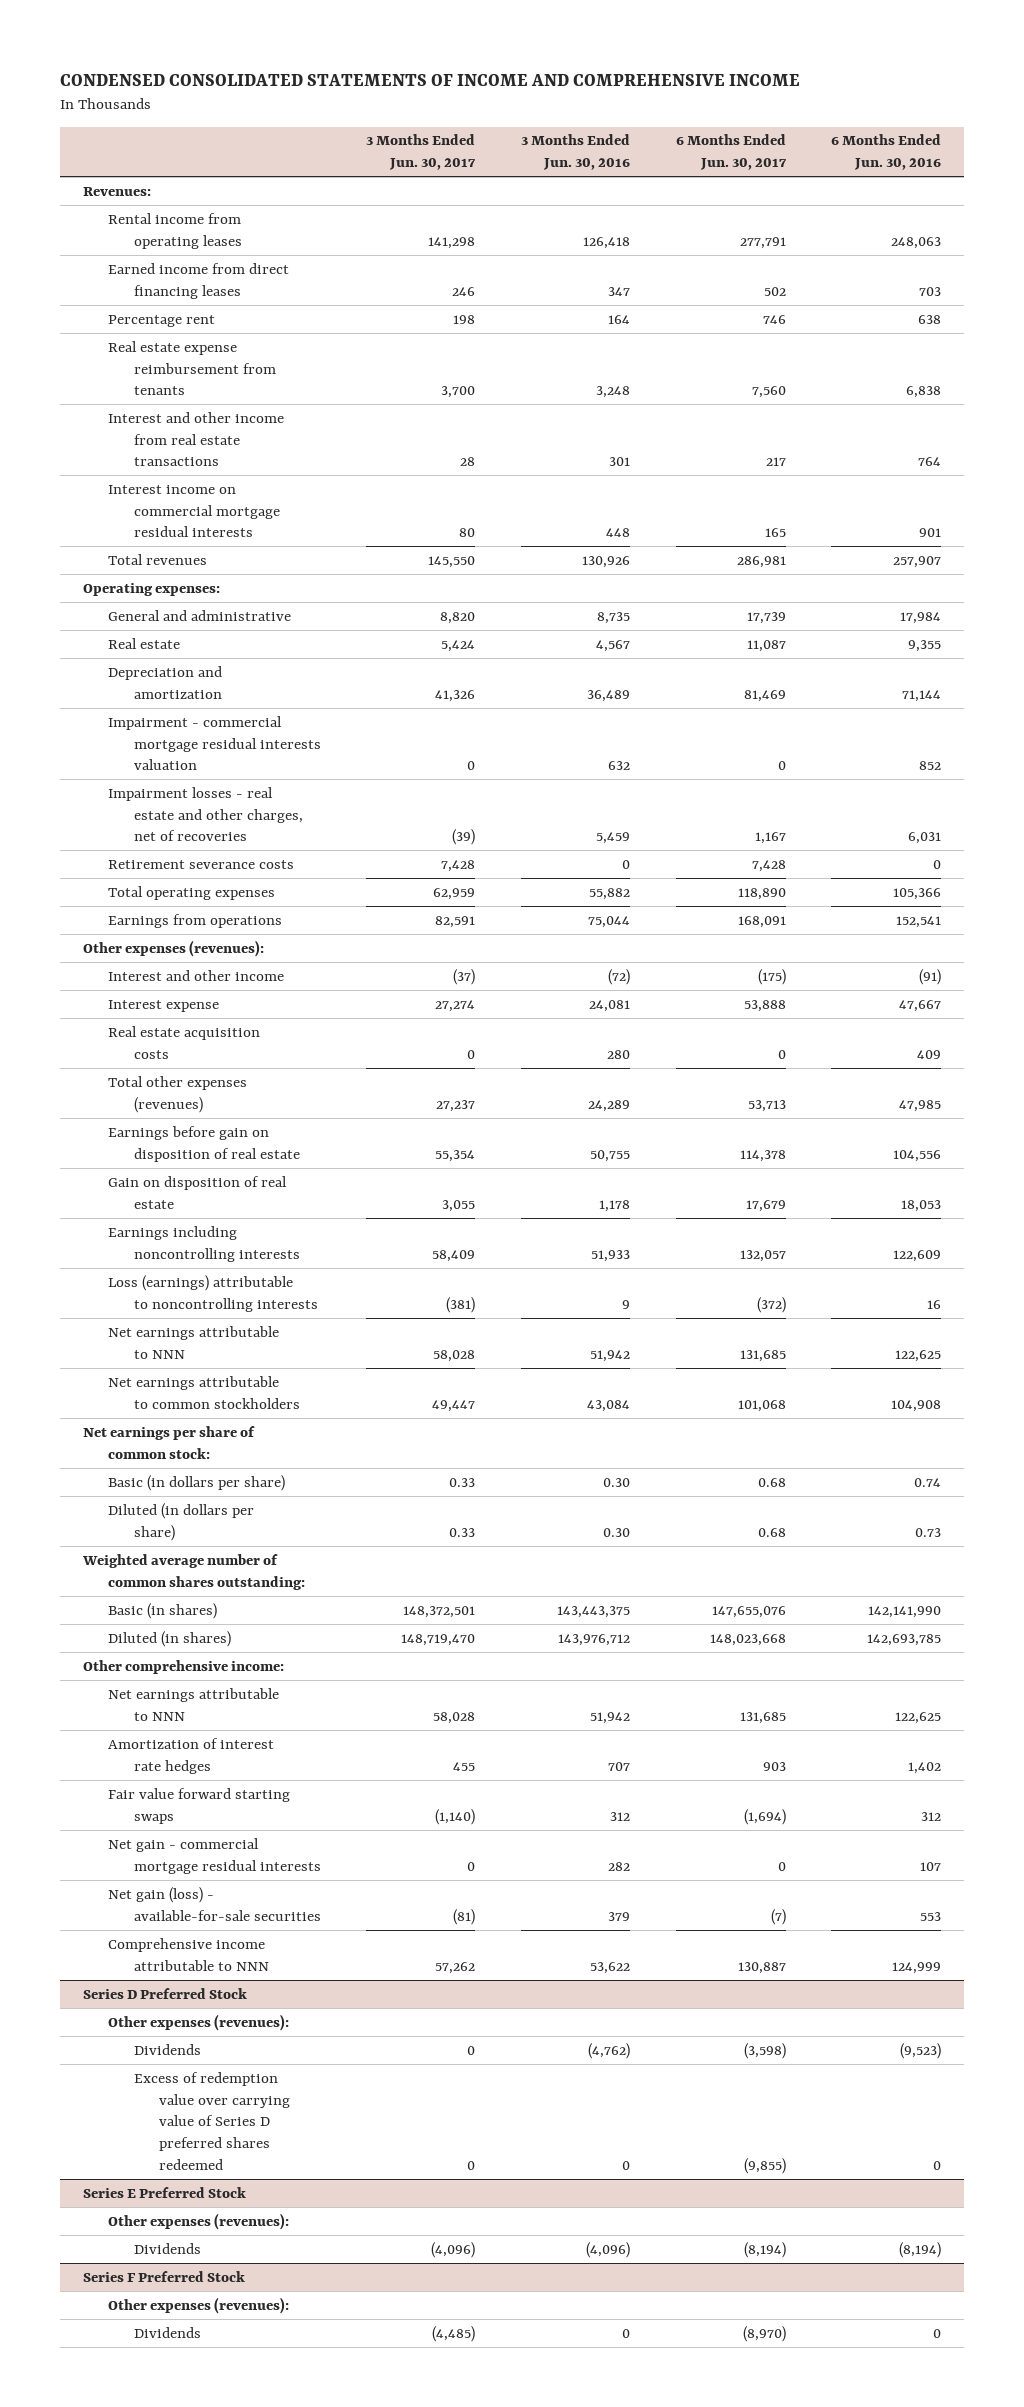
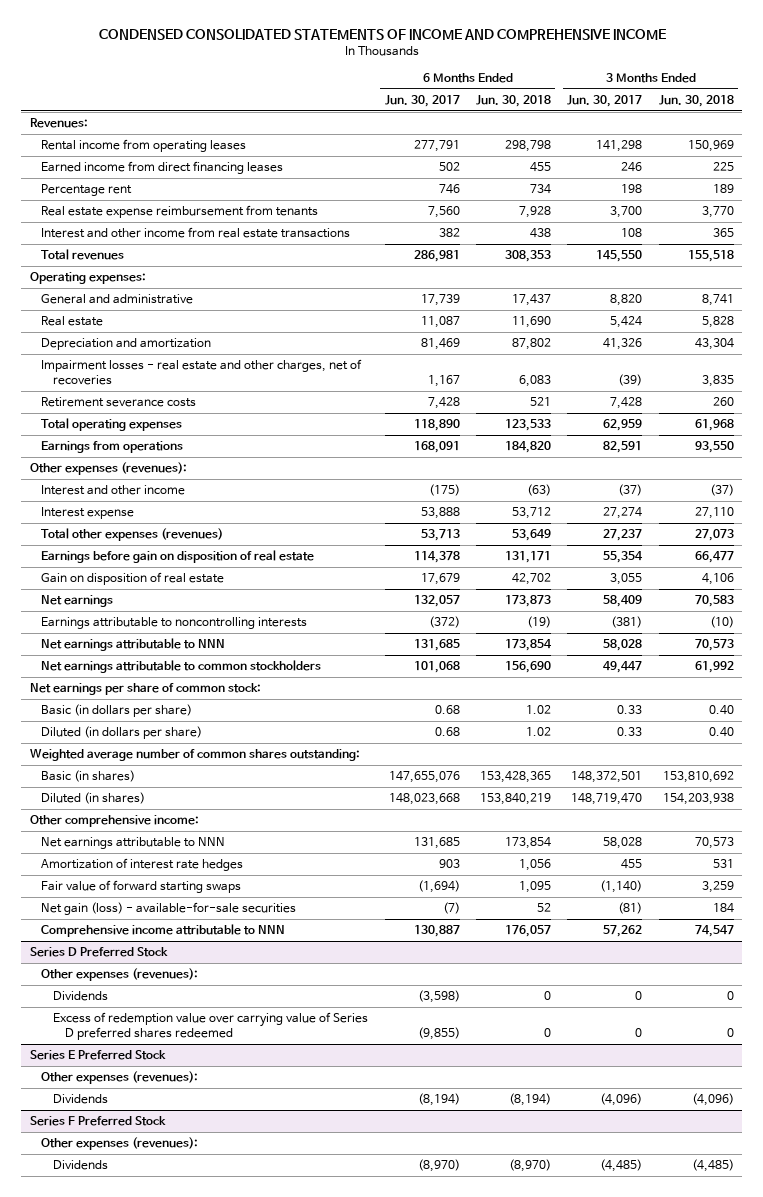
[520,134,630,171] 3 Months Ended Jun. 30, 2016 -> none
[831,134,942,171] 6 Months Ended Jun. 30, 2016 -> none
none -> [475,94,551,107] Jun. 30, 2018
none -> [658,94,734,107] Jun. 30, 2018
[108,484,280,538] Interest income on commercial mortgage residual interests -> none
[460,457,476,467] 28 -> [621,228,643,238] 108
[765,457,786,467] 217 -> [438,228,460,238] 382
[108,715,321,771] Impairment - commercial mortgage residual interests valuation -> none
[108,1025,261,1059] Real estate acquisition costs -> none
[108,1225,300,1262] Earnings including noncontrolling interests -> [41,595,114,608] Net earnings
[108,1274,318,1312] Loss (earnings) attributable to noncontrolling interests -> [41,617,308,630] Earnings attributable to noncontrolling interests
[108,1837,321,1874] Net gain - commercial mortgage residual interests -> none
[108,1787,291,1824] Fair value forward starting swaps -> [41,880,242,894] Fair value of forward starting swaps

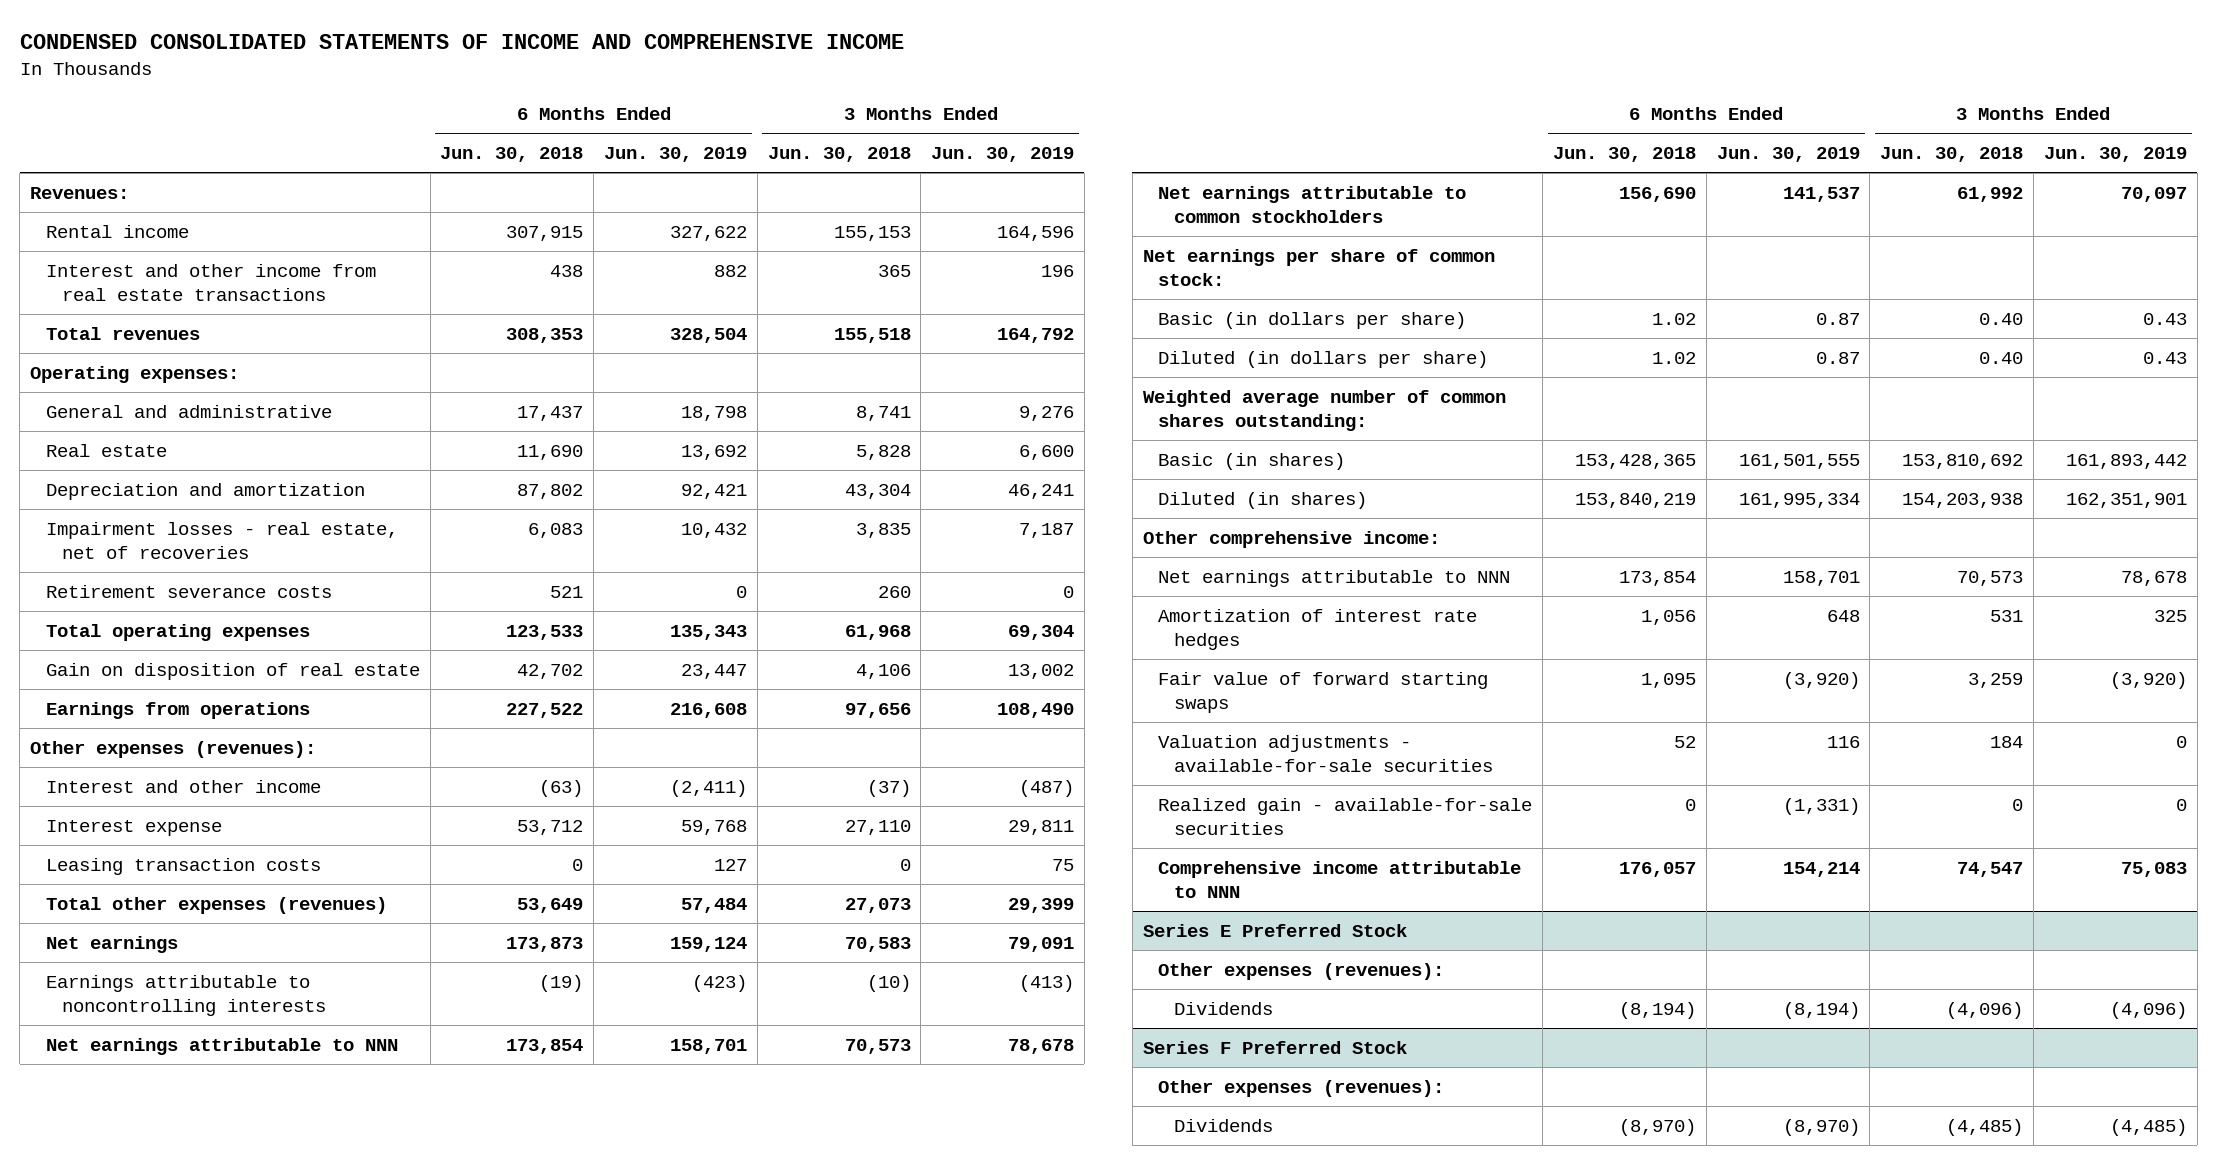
[384,94,460,107] Jun. 30, 2017 -> none
[567,94,643,107] Jun. 30, 2017 -> none
none -> [603,146,747,162] Jun. 30, 2019
none -> [931,146,1075,162] Jun. 30, 2019
[41,139,247,153] Rental income from operating leases -> none
[41,161,284,175] Earned income from direct financing leases -> none
[41,184,133,197] Percentage rent -> none
[41,205,319,219] Real estate expense reimbursement from tenants -> none
none -> [45,224,189,238] Rental income
[41,359,363,386] Impairment losses - real estate and other charges, net of recoveries -> [45,521,398,560] Impairment losses - real estate, net of recoveries
[41,572,225,586] Gain on disposition of real estate -> [45,662,420,680] Gain on disposition of real estate
[504,441,551,454] 184,820 -> [506,702,584,718] 227,522
[694,441,734,454] 93,550 -> [844,702,911,718] 97,656
none -> [45,857,321,875] Leasing transaction costs
[41,550,315,564] Earnings before gain on disposition of real estate -> none
[41,902,297,916] Net gain (loss) - available-for-sale securities -> [1158,734,1494,773] Valuation adjustments - available-for-sale securities
none -> [1158,797,1533,836] Realized gain - available-for-sale securities
[29,947,168,958] Series D Preferred Stock -> none
[41,968,199,982] Other expenses (revenues): -> none
[53,991,109,1002] Dividends -> none
[53,1012,369,1041] Excess of redemption value over carrying value of Series D preferred shares redeemed -> none

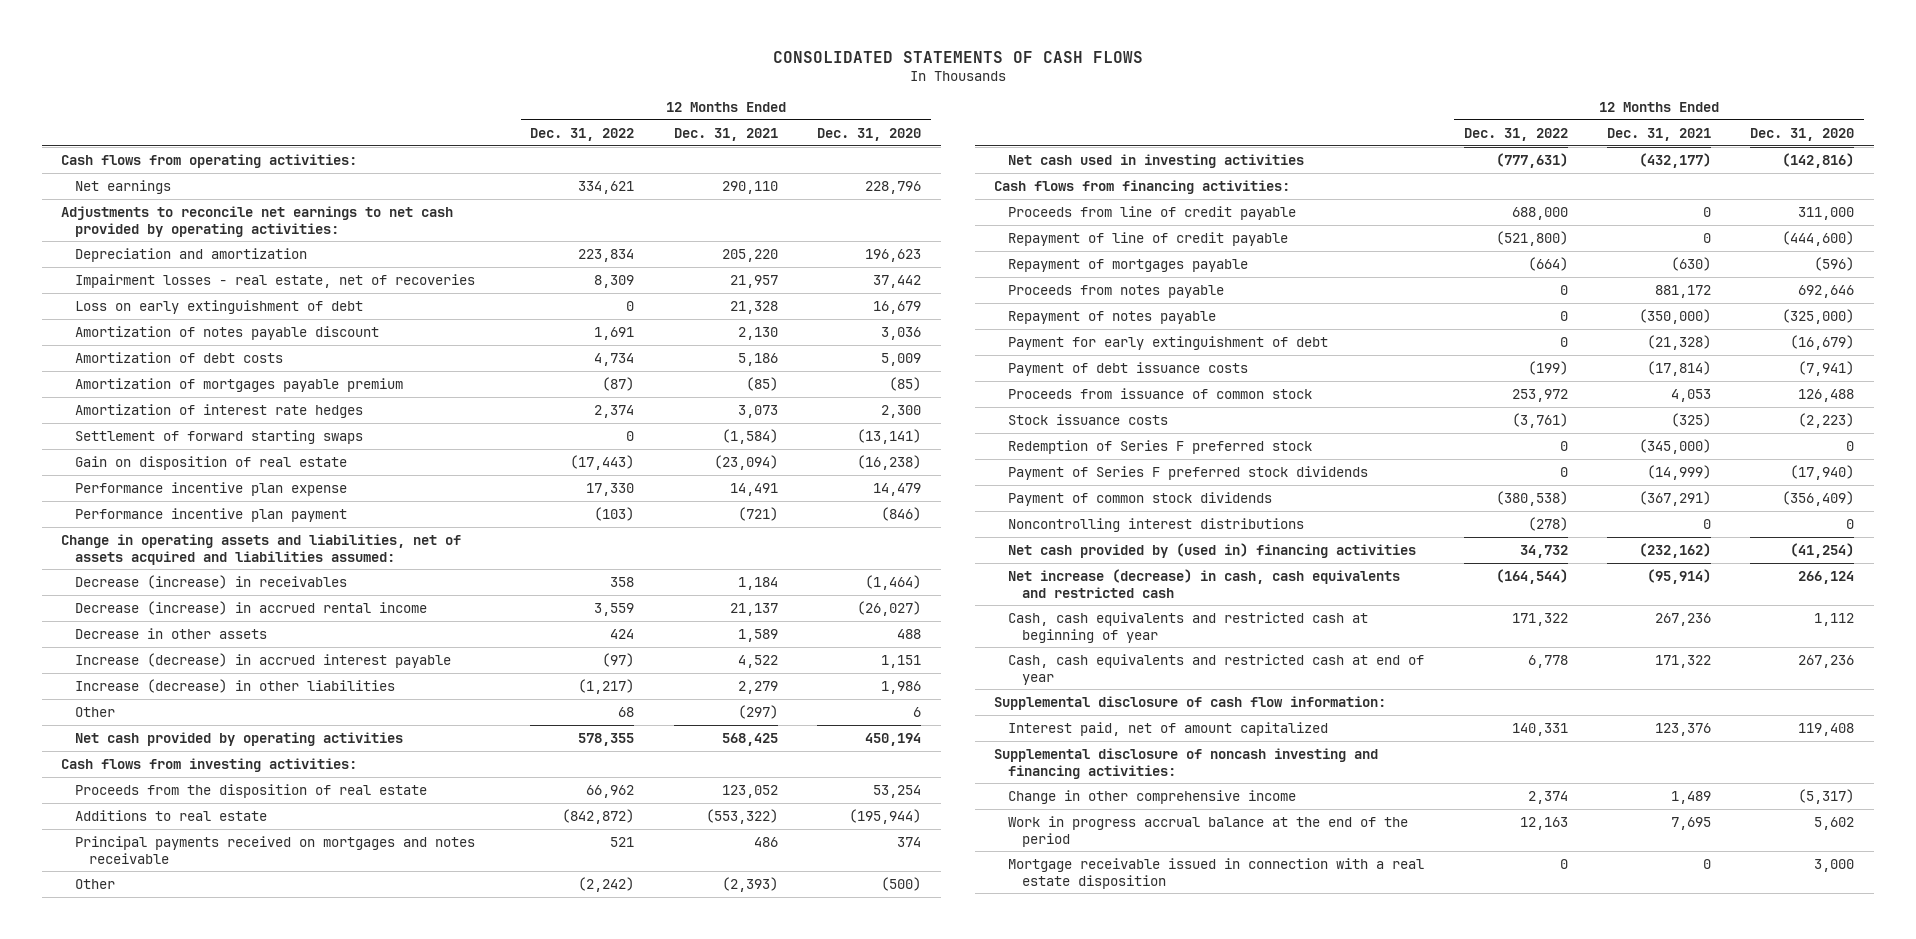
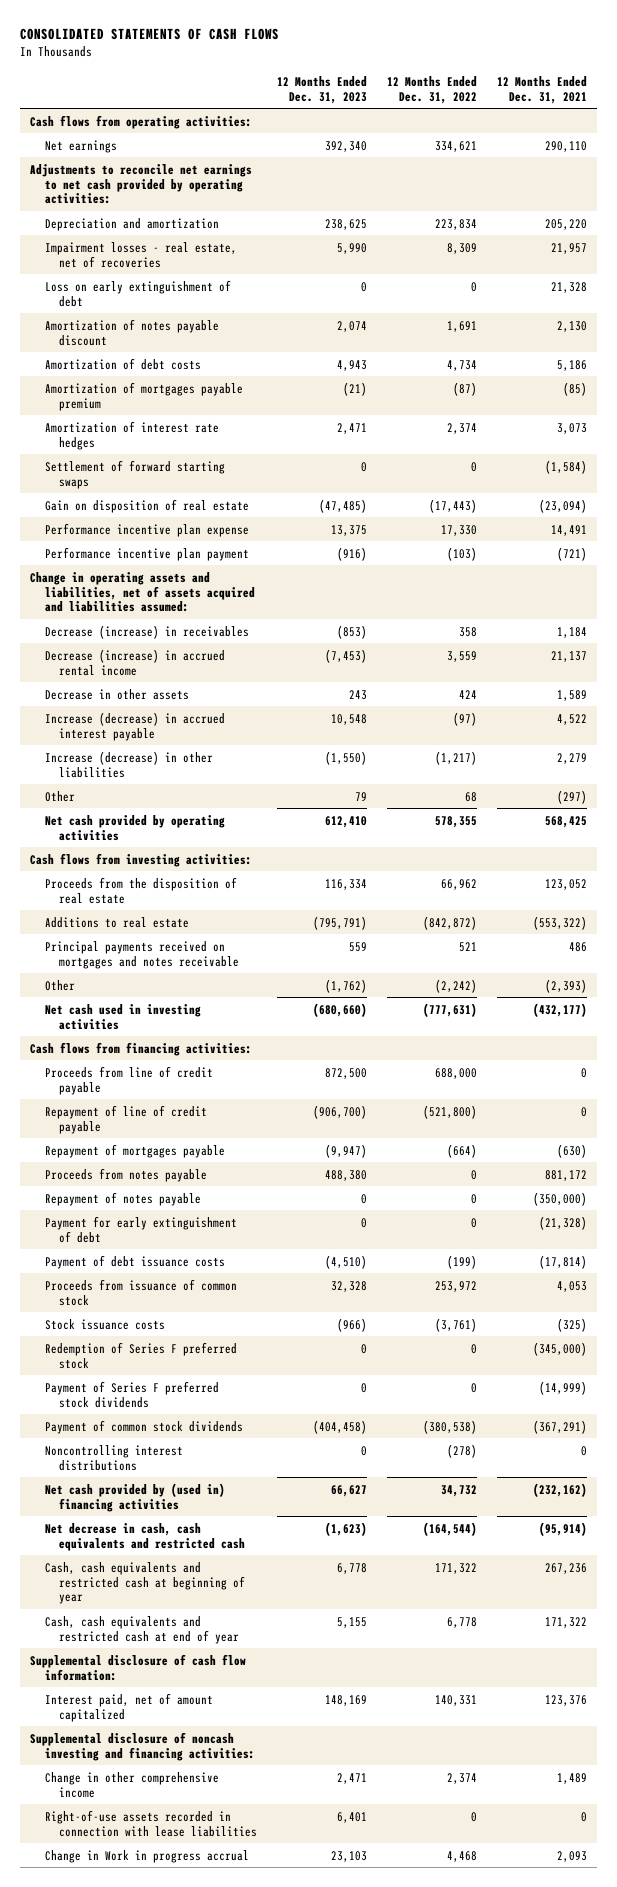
[817,127,922,141] Dec. 31, 2020 -> none
none -> [277,75,368,104] 12 Months Ended Dec. 31, 2023
[1008,568,1401,598] Net increase (decrease) in cash, cash equivalents and restricted cash -> [44,1522,246,1551] Net decrease in cash, cash equivalents and restricted cash
[1008,857,1425,889] Mortgage receivable issued in connection with a real estate disposition -> none
none -> [44,1809,258,1837] Right-of-use assets recorded in connection with lease liabilities
[1008,815,1409,847] Work in progress accrual balance at the end of the period -> [44,1849,249,1863] Change in Work in progress accrual
[1519,816,1568,830] 12,163 -> [447,1850,478,1862] 4,468
[1671,816,1712,830] 7,695 -> [557,1850,588,1862] 2,093

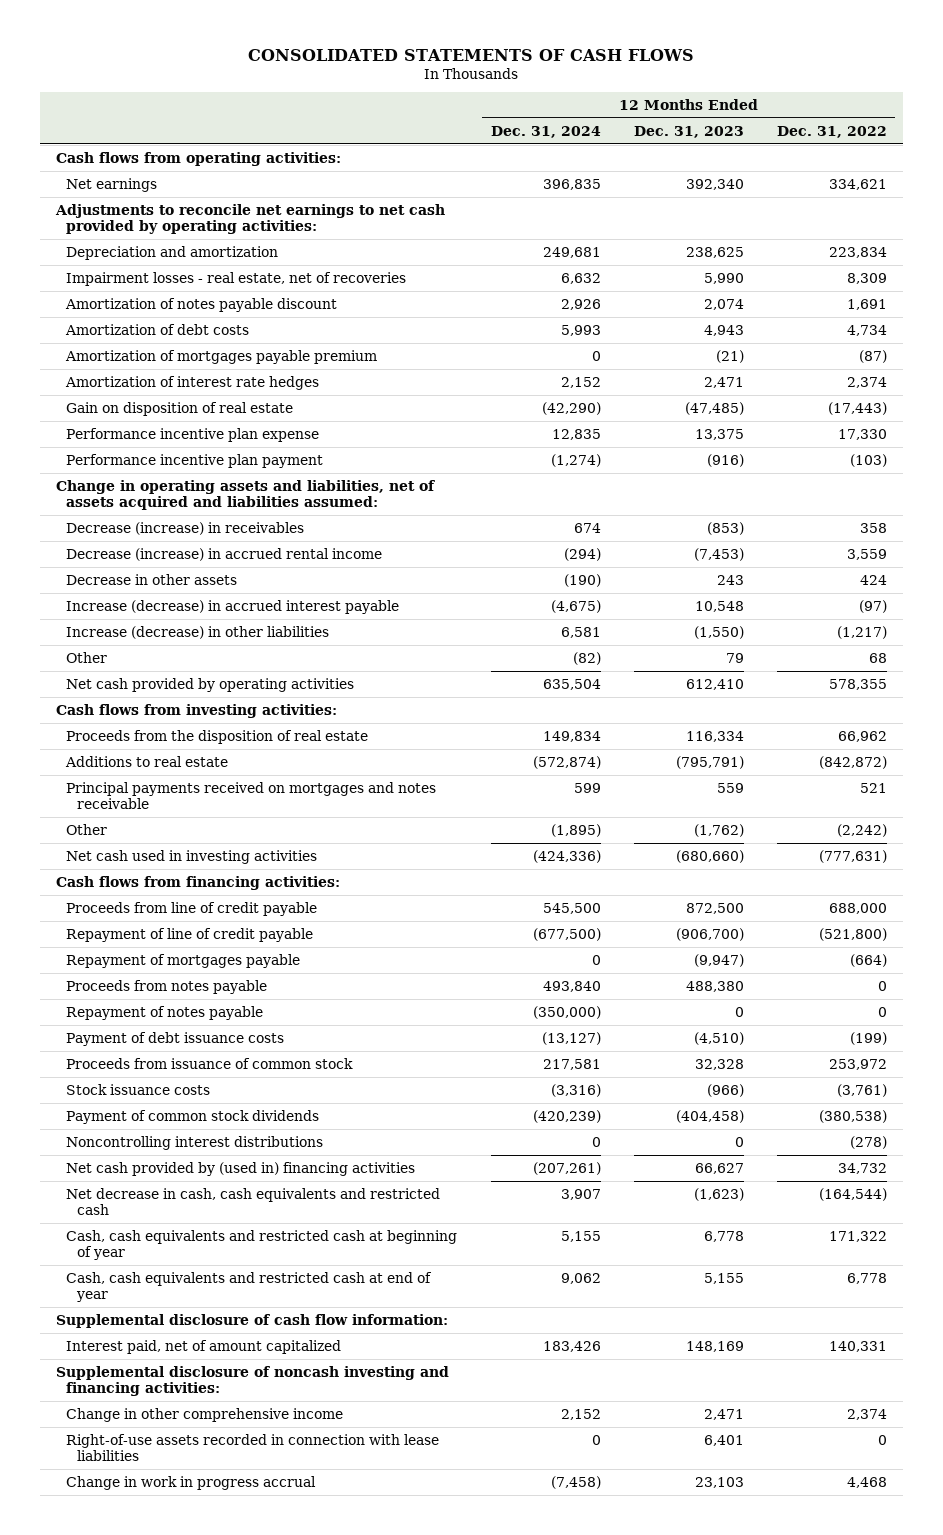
[497,75,588,104] 12 Months Ended Dec. 31, 2021 -> none
none -> [490,125,601,138] Dec. 31, 2024
[44,279,231,307] Loss on early extinguishment of debt -> none
[44,459,225,489] Settlement of forward starting swaps -> none
[44,1215,237,1243] Payment for early extinguishment of debt -> none
[44,1341,237,1369] Redemption of Series F preferred stock -> none
[44,1380,219,1408] Payment of Series F preferred stock dividends -> none
[44,1849,249,1863] Change in Work in progress accrual -> [66,1475,317,1490] Change in work in progress accrual

